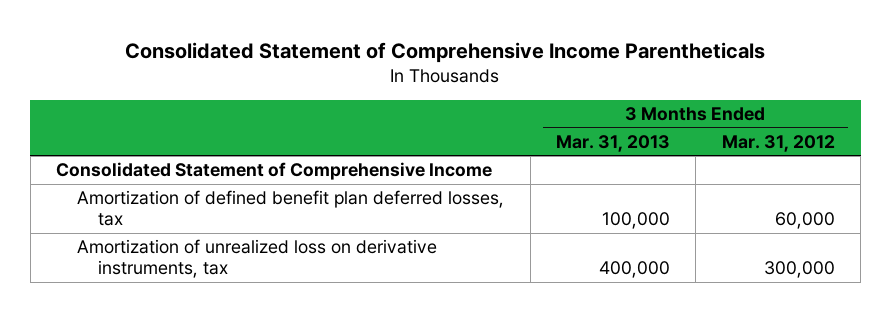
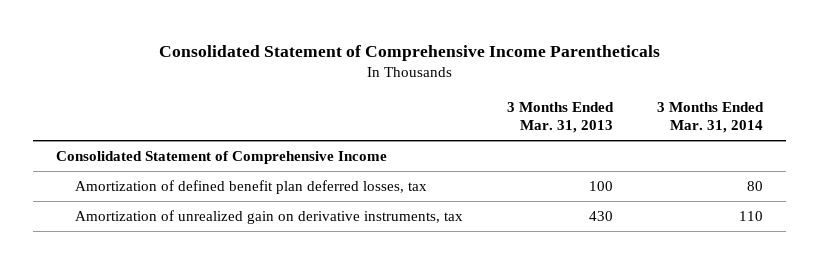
[721,134,835,152] Mar. 31, 2012 -> none
none -> [657,102,765,134] 3 Months Ended Mar. 31, 2014
[601,212,670,230] 100,000 -> [589,180,614,191] 100
[77,239,438,279] Amortization of unrealized loss on derivative instruments, tax -> [74,209,463,224] Amortization of unrealized gain on derivative instruments, tax
[598,261,670,279] 400,000 -> [589,210,614,221] 430

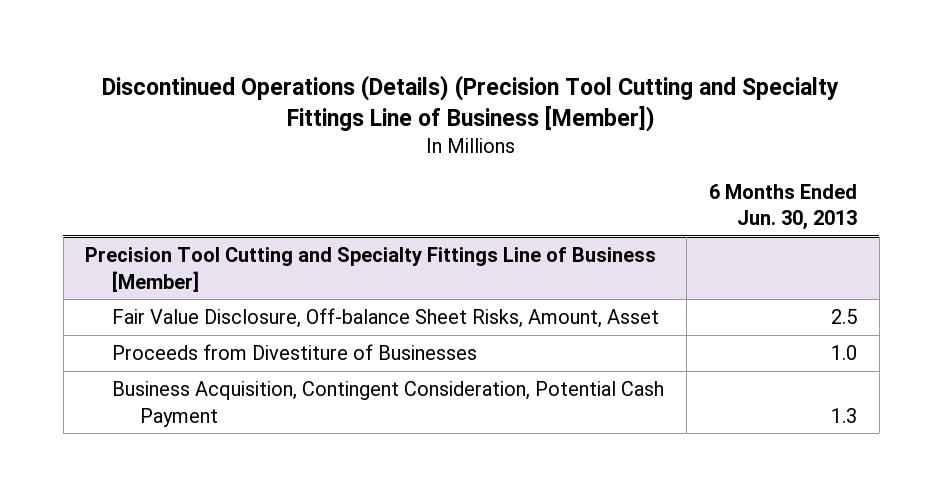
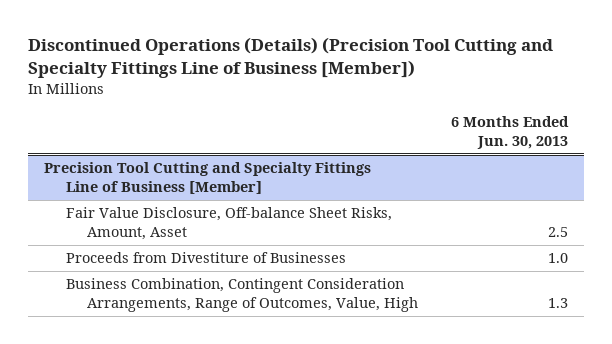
[112,381,665,427] Business Acquisition, Contingent Consideration, Potential Cash Payment -> none
none -> [65,278,419,313] Business Combination, Contingent Consideration Arrangements, Range of Outcomes, Value, High

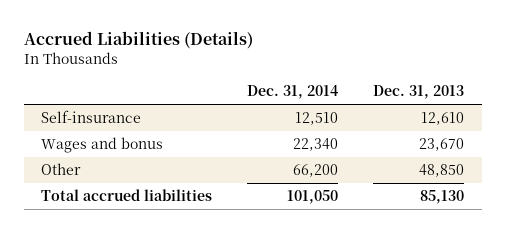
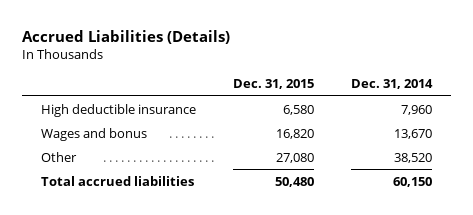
[373,85,465,100] Dec. 31, 2013 -> none
none -> [232,79,314,90] Dec. 31, 2015
[41,110,142,124] Self-insurance -> [40,103,196,117] High deductible insurance
[295,112,339,126] 12,510 -> [401,104,433,115] 7,960
[293,138,339,152] 22,340 -> [394,128,433,139] 13,670
[293,164,339,178] 66,200 -> [394,152,433,163] 38,520
[287,190,339,205] 101,050 -> [393,176,433,187] 60,150

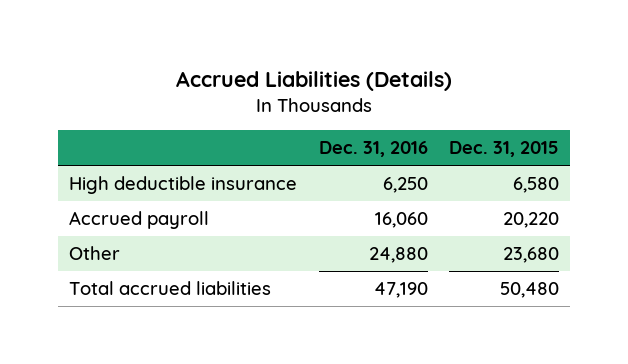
[351,79,434,90] Dec. 31, 2014 -> none
none -> [318,141,428,158] Dec. 31, 2016
[40,127,147,141] Wages and bonus -> none
none -> [68,211,209,230] Accrued payroll
[275,152,314,163] 27,080 -> [503,247,560,264] 23,680

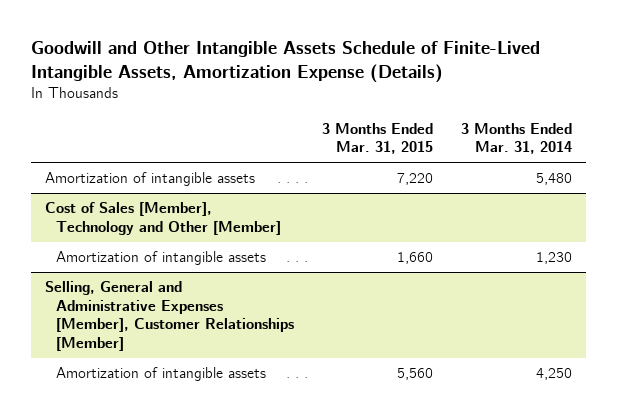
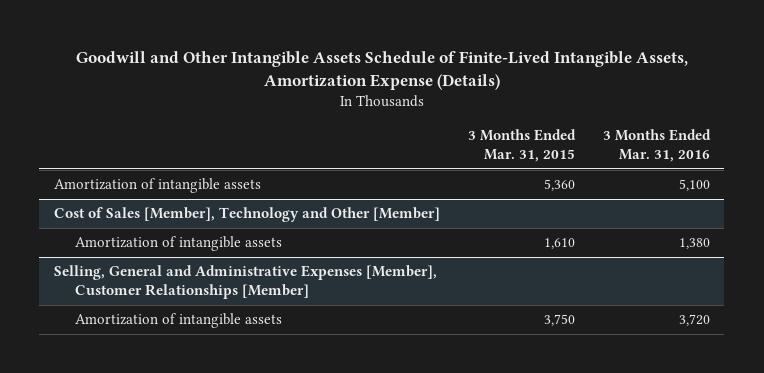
[461,122,573,155] 3 Months Ended Mar. 31, 2014 -> none
none -> [603,129,712,163] 3 Months Ended Mar. 31, 2016
[397,173,434,186] 7,220 -> [543,179,575,192] 5,360
[397,252,434,265] 1,660 -> [543,238,575,250] 1,610
[397,368,434,381] 5,560 -> [543,314,575,327] 3,750

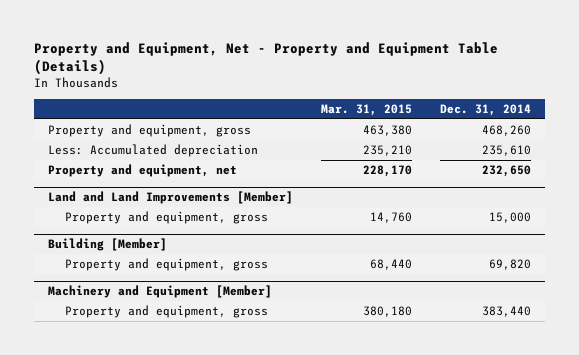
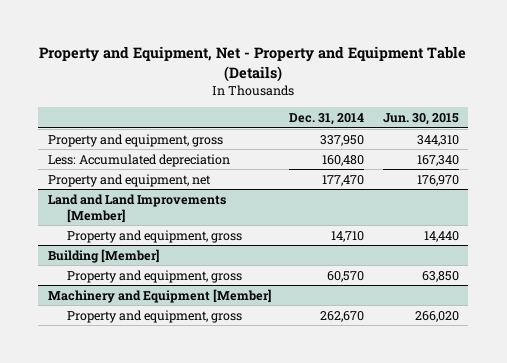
[321,104,413,117] Mar. 31, 2015 -> none
none -> [382,113,459,126] Jun. 30, 2015
[482,125,532,137] 468,260 -> [320,134,365,146] 337,950
[482,145,532,157] 235,610 -> [322,154,365,166] 160,480
[482,165,532,178] 232,650 -> [322,174,365,186] 177,470
[489,212,532,224] 15,000 -> [331,230,365,242] 14,710
[489,259,532,271] 69,820 -> [327,270,365,282] 60,570
[482,306,532,318] 383,440 -> [320,310,365,322] 262,670

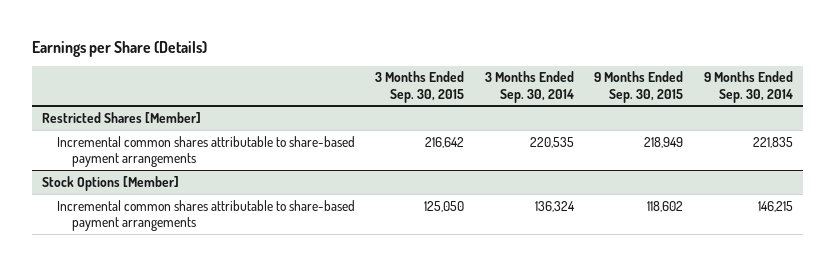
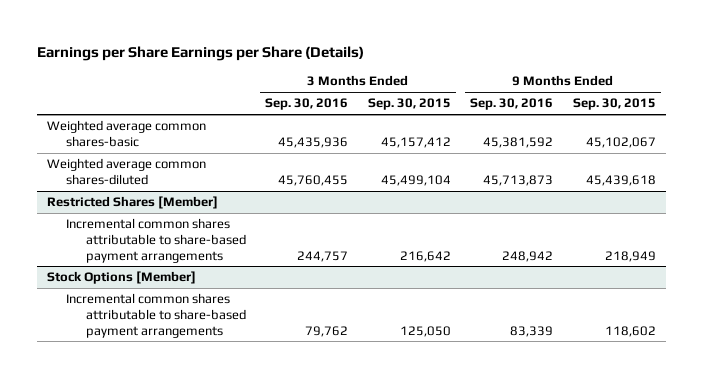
[31,40,207,57] Earnings per Share (Details) -> [36,46,364,62] Earnings per Share Earnings per Share (Details)
[484,71,574,103] 3 Months Ended Sep. 30, 2014 -> none
[703,71,793,103] 9 Months Ended Sep. 30, 2014 -> none
none -> [265,98,349,111] Sep. 30, 2016
none -> [470,98,554,111] Sep. 30, 2016
none -> [46,120,206,147] Weighted average common shares-basic
none -> [46,158,206,185] Weighted average common shares-diluted

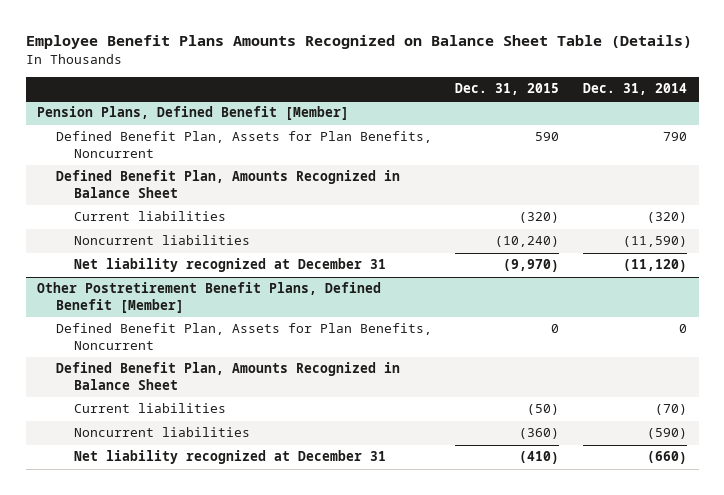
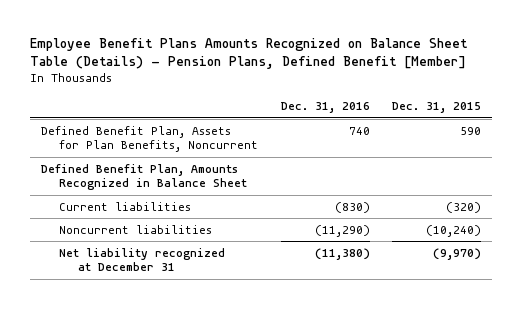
[25,34,692,49] Employee Benefit Plans Amounts Recognized on Balance Sheet Table (Details) -> [29,38,468,70] Employee Benefit Plans Amounts Recognized on Balance Sheet Table (Details) - Pension Plans, Defined Benefit [Member]
[582,83,687,96] Dec. 31, 2014 -> none
none -> [280,102,370,114] Dec. 31, 2016
[37,106,350,121] Pension Plans, Defined Benefit [Member] -> none
[37,282,382,313] Other Postretirement Benefit Plans, Defined Benefit [Member] -> none
[55,323,432,350] Defined Benefit Plan, Assets for Plan Benefits, Noncurrent -> none
[55,362,400,390] Defined Benefit Plan, Amounts Recognized in Balance Sheet -> none
[73,403,226,414] Current liabilities -> none
[73,427,250,438] Noncurrent liabilities -> none
[73,450,386,465] Net liability recognized at December 31 -> none

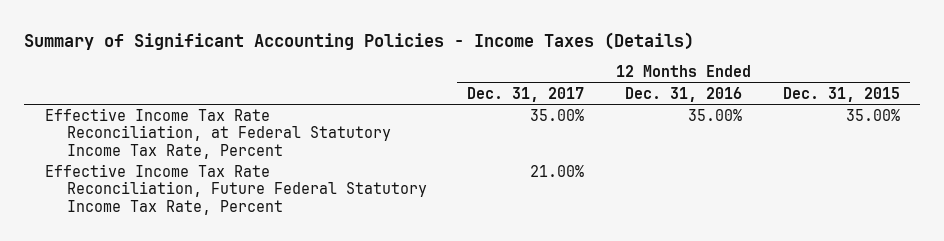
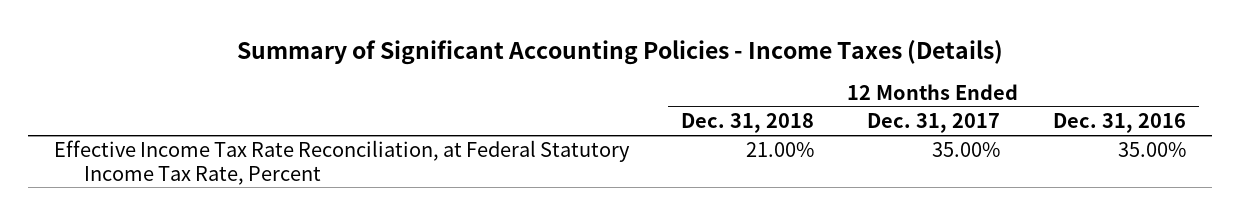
[782,86,900,102] Dec. 31, 2015 -> none
none -> [681,113,815,134] Dec. 31, 2018
[44,164,427,215] Effective Income Tax Rate Reconciliation, Future Federal Statutory Income Tax Rate, Percent -> none

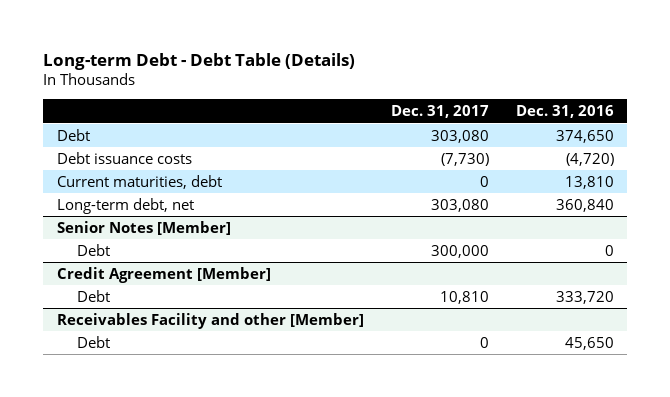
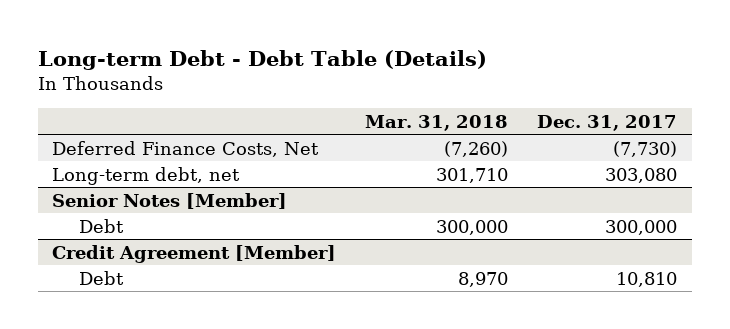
[515,105,614,119] Dec. 31, 2016 -> none
none -> [365,114,509,131] Mar. 31, 2018
[56,128,90,141] Debt -> none
[56,174,222,189] Current maturities, debt -> none
[56,151,192,164] Debt issuance costs -> [52,140,320,157] Deferred Finance Costs, Net
[56,312,364,329] Receivables Facility and other [Member] -> none
[76,335,110,348] Debt -> none

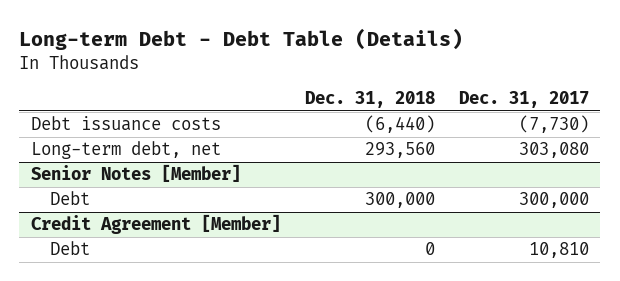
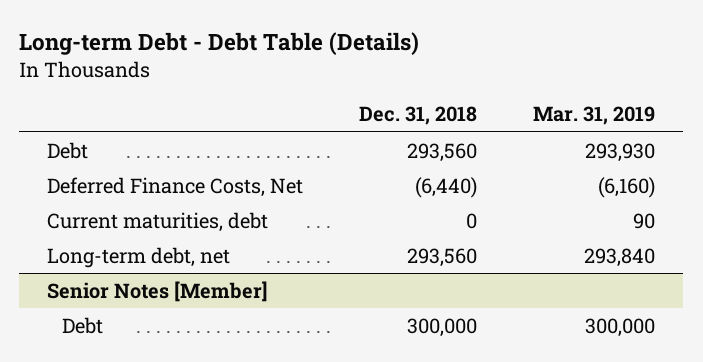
[458,91,589,109] Dec. 31, 2017 -> none
none -> [533,106,656,126] Mar. 31, 2019
none -> [47,141,89,159] Debt
[30,116,221,132] Debt issuance costs -> [47,176,304,197] Deferred Finance Costs, Net
none -> [47,211,269,232] Current maturities, debt
[30,214,281,235] Credit Agreement [Member] -> none
[49,241,90,256] Debt -> none

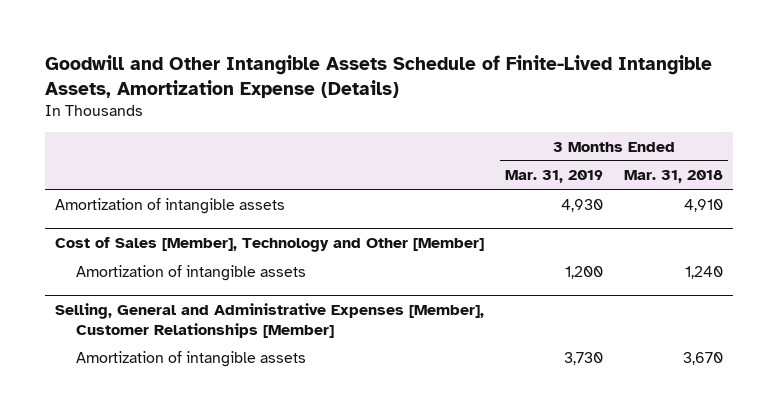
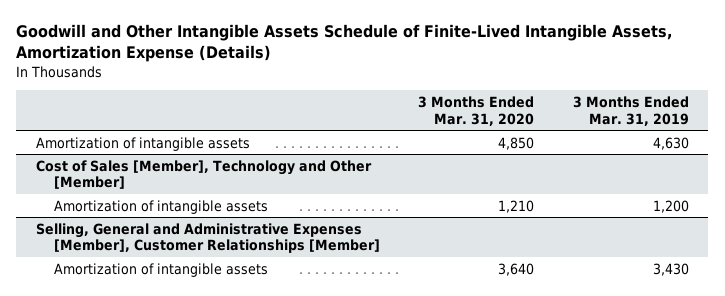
[623,170,723,184] Mar. 31, 2018 -> none
none -> [418,95,535,126] 3 Months Ended Mar. 31, 2020
[561,198,604,212] 4,930 -> [652,136,689,150] 4,630
[564,351,604,365] 3,730 -> [652,262,689,276] 3,430

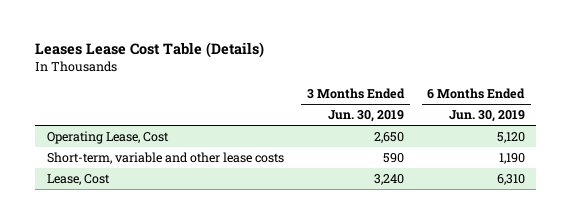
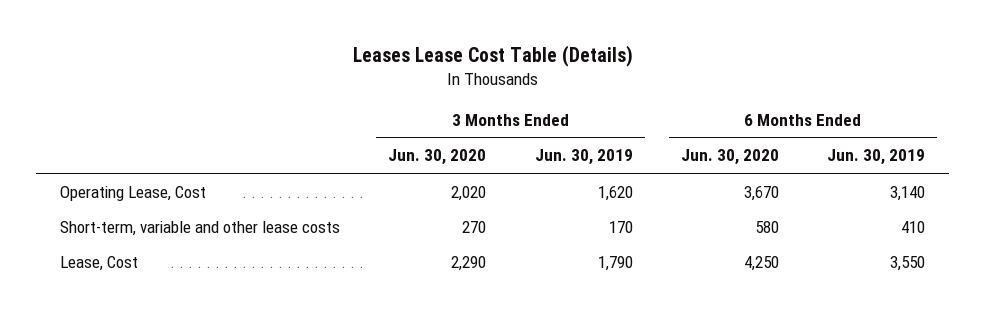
none -> [388,149,487,166] Jun. 30, 2020
none -> [681,149,780,166] Jun. 30, 2020
[374,131,405,143] 2,650 -> [597,185,633,201] 1,620
[496,131,525,143] 5,120 -> [890,185,926,201] 3,140
[383,152,405,163] 590 -> [608,220,633,233] 170
[498,152,525,164] 1,190 -> [901,220,926,233] 410
[374,173,405,185] 3,240 -> [597,255,633,271] 1,790
[496,173,525,185] 6,310 -> [890,255,926,271] 3,550

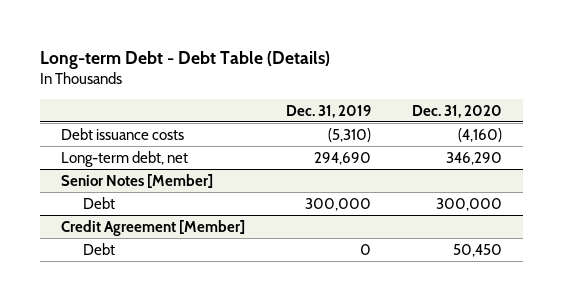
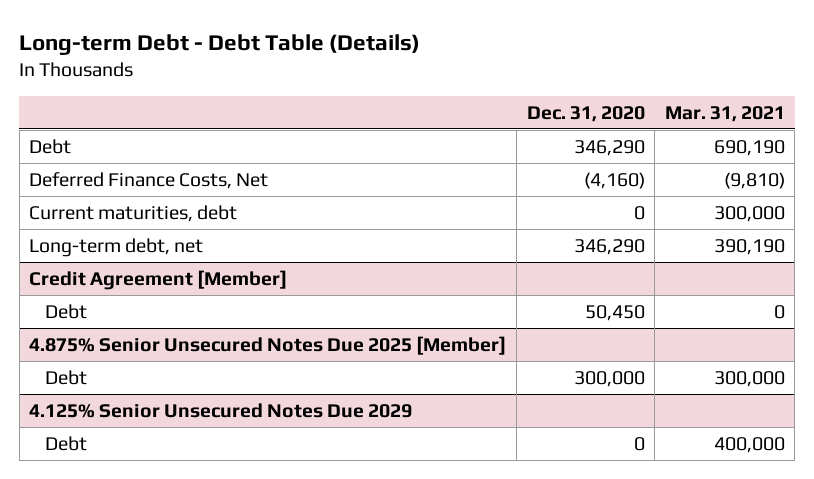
[285,104,371,118] Dec. 31, 2019 -> none
none -> [664,105,785,122] Mar. 31, 2021
none -> [29,138,72,154] Debt
[60,127,184,140] Debt issuance costs -> [29,171,269,189] Deferred Finance Costs, Net
none -> [29,204,238,222] Current maturities, debt
[60,173,213,188] Senior Notes [Member] -> none
[83,196,116,209] Debt -> none
none -> [29,335,507,355] 4.875% Senior Unsecured Notes Due 2025 [Member]
none -> [45,369,88,385] Debt
none -> [29,402,413,418] 4.125% Senior Unsecured Notes Due 2029
none -> [45,435,88,451] Debt

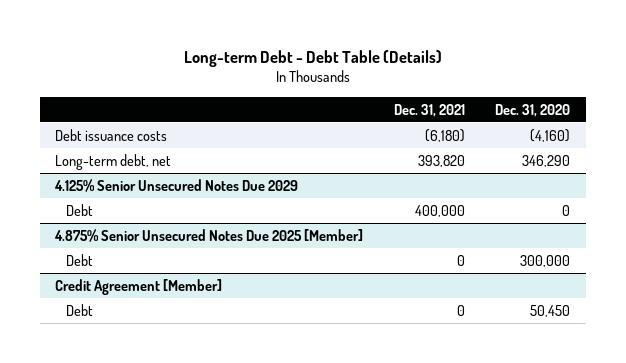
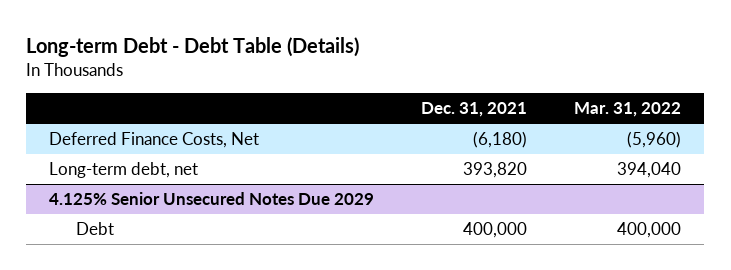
[495,103,571,117] Dec. 31, 2020 -> none
none -> [574,102,682,118] Mar. 31, 2022
[55,128,168,141] Debt issuance costs -> [49,132,260,149] Deferred Finance Costs, Net
[54,228,364,242] 4.875% Senior Unsecured Notes Due 2025 [Member] -> none
[65,253,93,266] Debt -> none
[55,278,223,295] Credit Agreement [Member] -> none
[65,303,93,316] Debt -> none

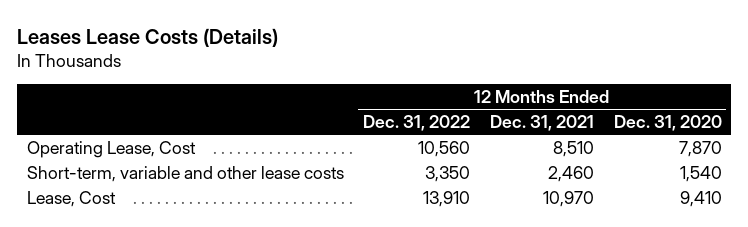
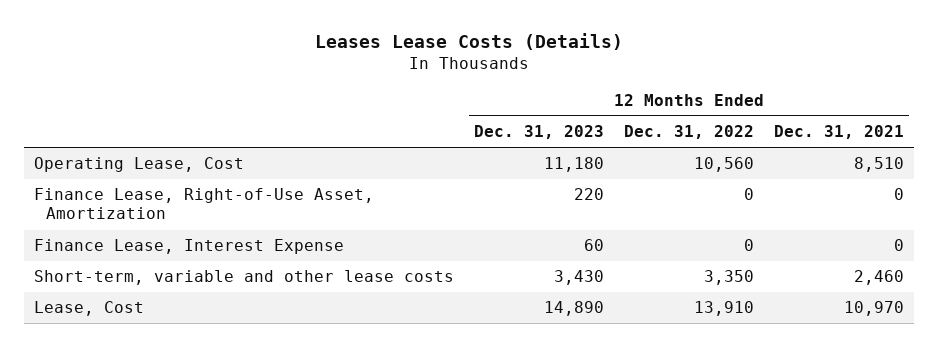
[613,115,722,132] Dec. 31, 2020 -> none
none -> [473,125,604,140] Dec. 31, 2023
none -> [33,188,374,220] Finance Lease, Right-of-Use Asset, Amortization
none -> [33,239,344,255] Finance Lease, Interest Expense

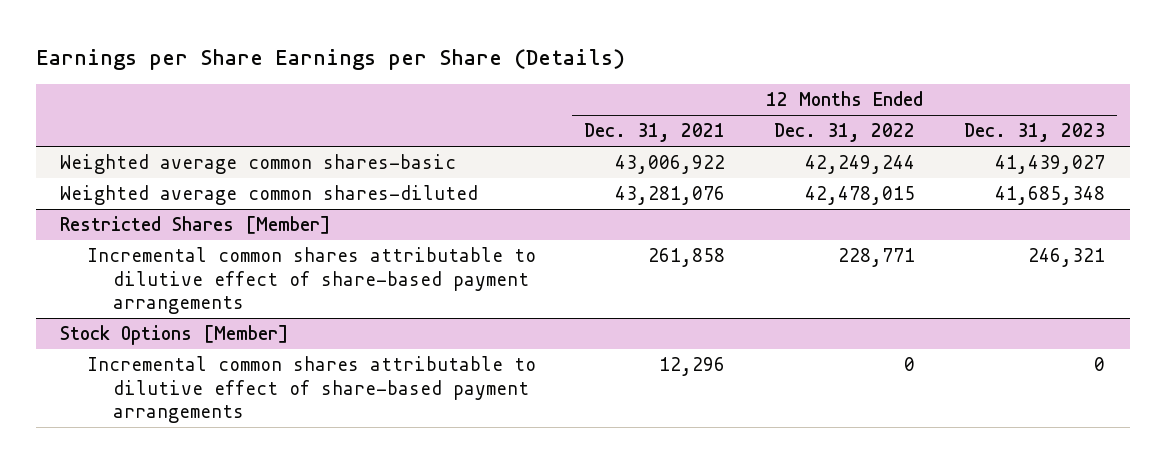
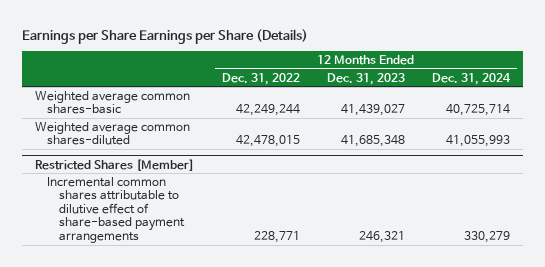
[584,123,726,143] Dec. 31, 2021 -> none
none -> [431,72,511,85] Dec. 31, 2024
[60,325,290,346] Stock Options [Member] -> none
[86,356,536,423] Incremental common shares attributable to dilutive effect of share-based payment arrangements -> none

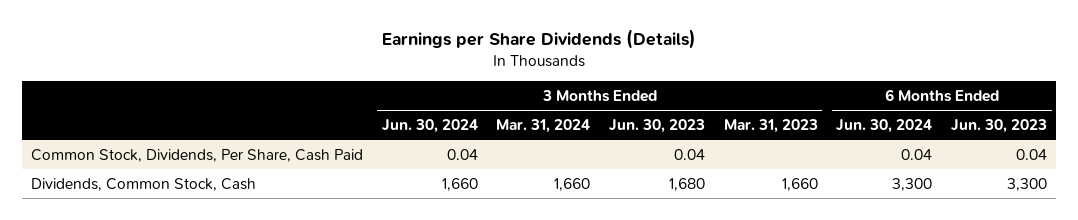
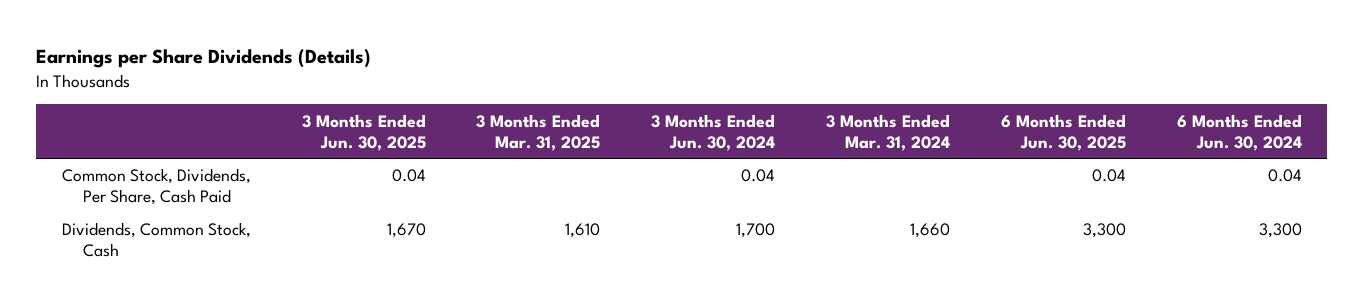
[608,118,705,133] Jun. 30, 2023 -> none
[723,118,818,133] Mar. 31, 2023 -> none
[951,118,1048,133] Jun. 30, 2023 -> none
none -> [301,113,426,151] 3 Months Ended Jun. 30, 2025
none -> [476,113,601,151] 3 Months Ended Mar. 31, 2025
none -> [1000,113,1126,151] 6 Months Ended Jun. 30, 2025
[441,177,478,191] 1,660 -> [736,223,776,239] 1,700

